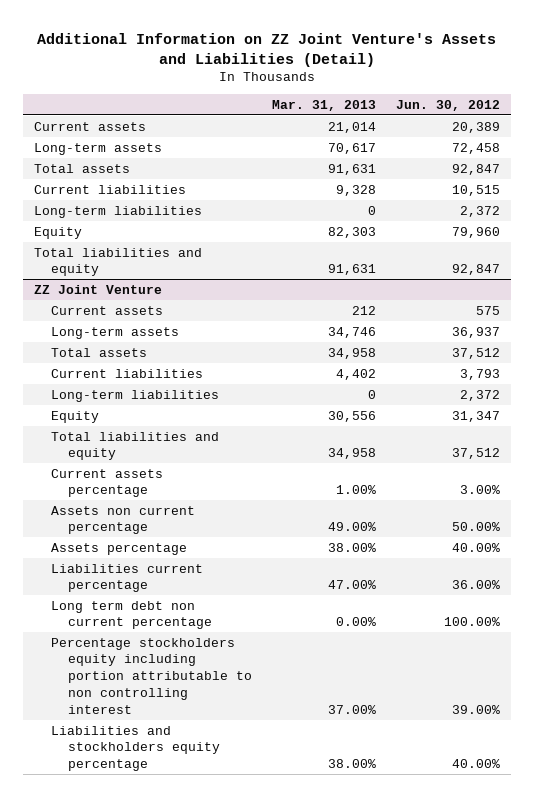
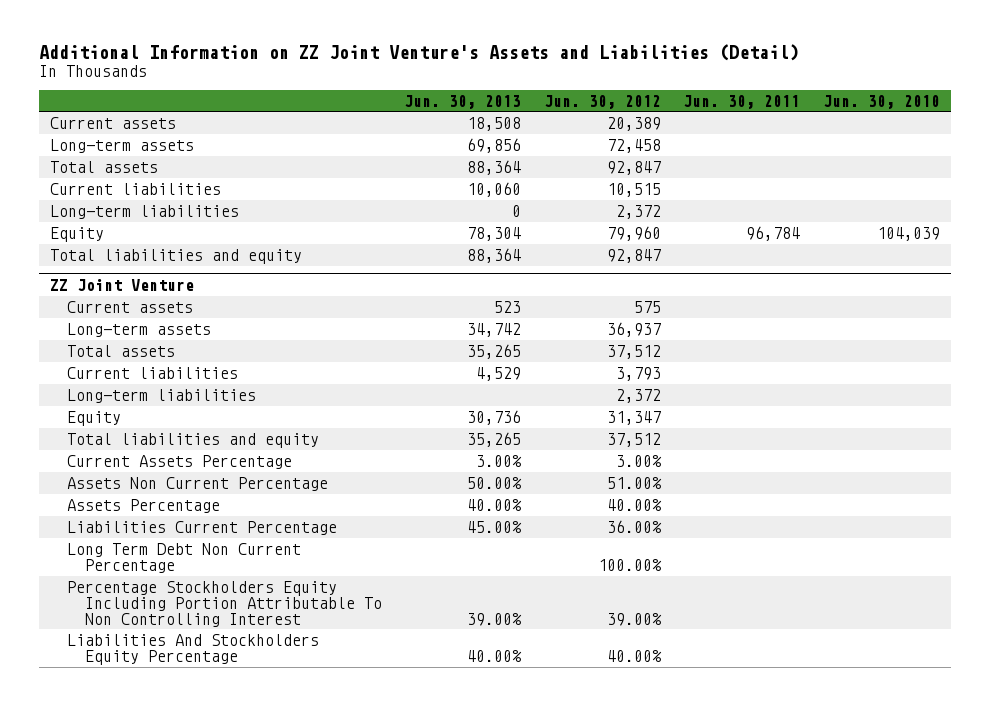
[272,99,377,111] Mar. 31, 2013 -> none
none -> [404,94,522,109] Jun. 30, 2013
none -> [683,94,801,109] Jun. 30, 2011
none -> [822,94,940,109] Jun. 30, 2010
[50,468,163,498] Current assets percentage -> [67,454,293,469] Current Assets Percentage
[50,505,195,535] Assets non current percentage -> [67,476,329,491] Assets Non Current Percentage
[452,522,501,532] 50.00% -> [606,476,662,489] 51.00%
[50,542,187,555] Assets percentage -> [67,498,221,513] Assets Percentage
[50,563,203,593] Liabilities current percentage -> [67,520,338,535] Liabilities Current Percentage
[50,600,213,630] Long term debt non current percentage -> [67,542,302,573] Long Term Debt Non Current Percentage
[50,637,253,714] Percentage stockholders equity including portion attributable to non controlling interest -> [67,580,382,627] Percentage Stockholders Equity Including Portion Attributable To Non Controlling Interest
[50,725,221,772] Liabilities and stockholders equity percentage -> [67,633,320,665] Liabilities And Stockholders Equity Percentage

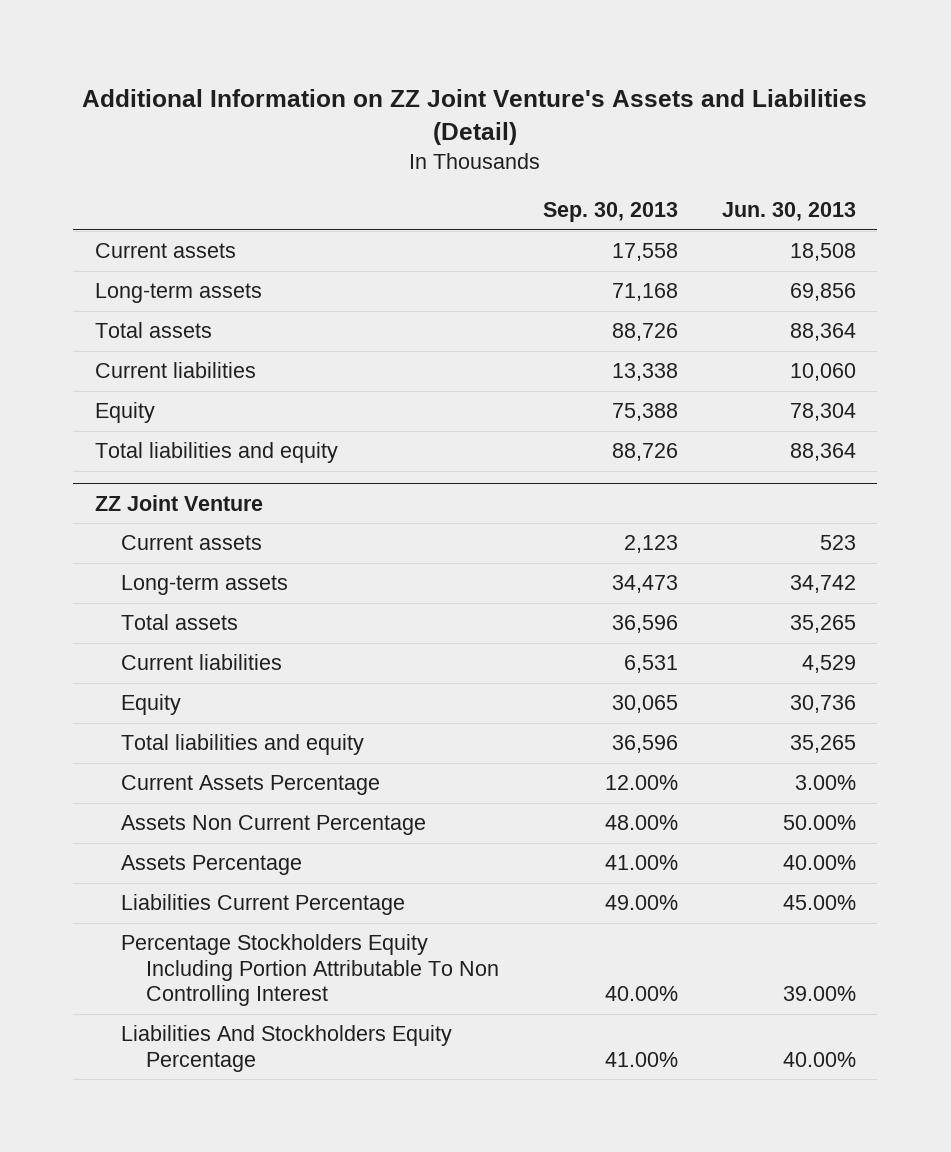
[543,94,661,109] Jun. 30, 2012 -> none
[683,94,801,109] Jun. 30, 2011 -> none
[822,94,940,109] Jun. 30, 2010 -> none
none -> [542,202,678,223] Sep. 30, 2013
[50,204,240,219] Long-term liabilities -> none
[67,388,257,403] Long-term liabilities -> none
[67,542,302,573] Long Term Debt Non Current Percentage -> none

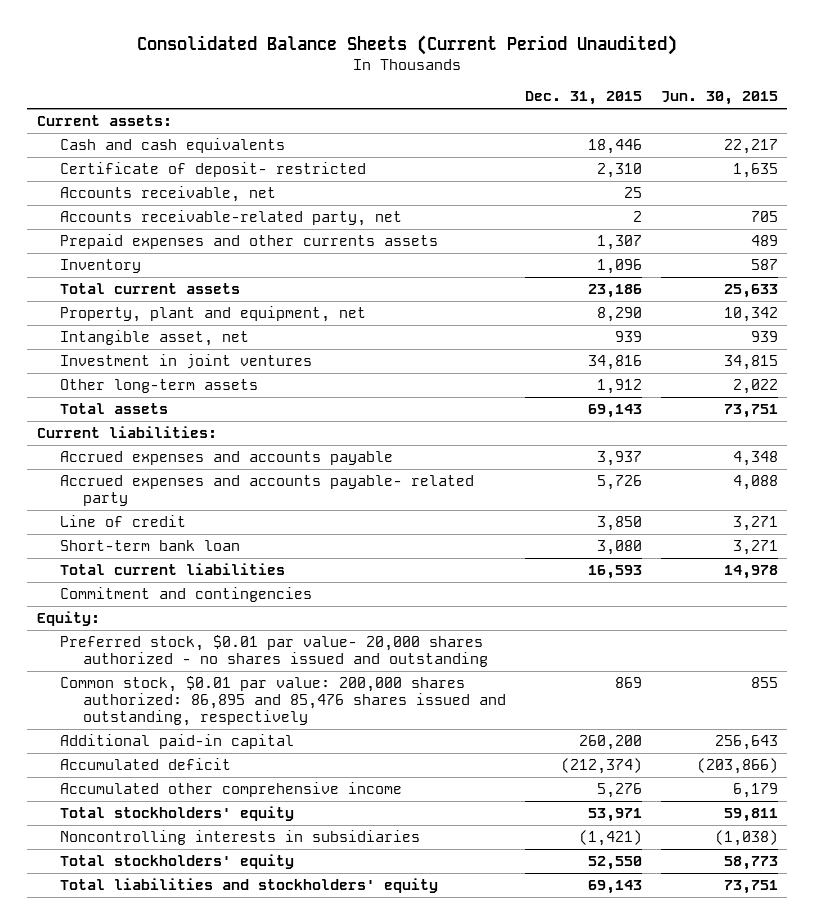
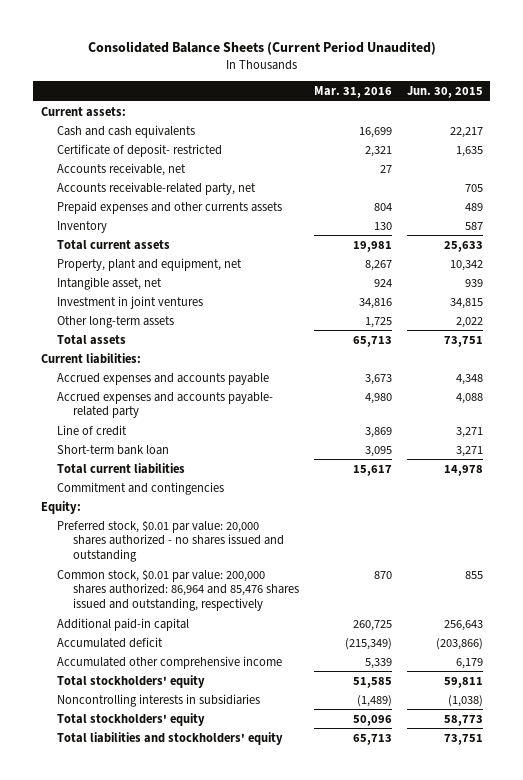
[524,91,642,106] Dec. 31, 2015 -> none
none -> [313,86,392,99] Mar. 31, 2016
[59,635,489,668] Preferred stock, $0.01 par value- 20,000 shares authorized - no shares issued and outstanding -> [56,519,284,563] Preferred stock, $0.01 par value: 20,000 shares authorized - no shares issued and outstanding
[59,676,507,727] Common stock, $0.01 par value: 200,000 shares authorized: 86,895 and 85,476 shares issued and outstanding, respectively -> [56,568,299,612] Common stock, $0.01 par value: 200,000 shares authorized: 86,964 and 85,476 shares issued and outstanding, respectively

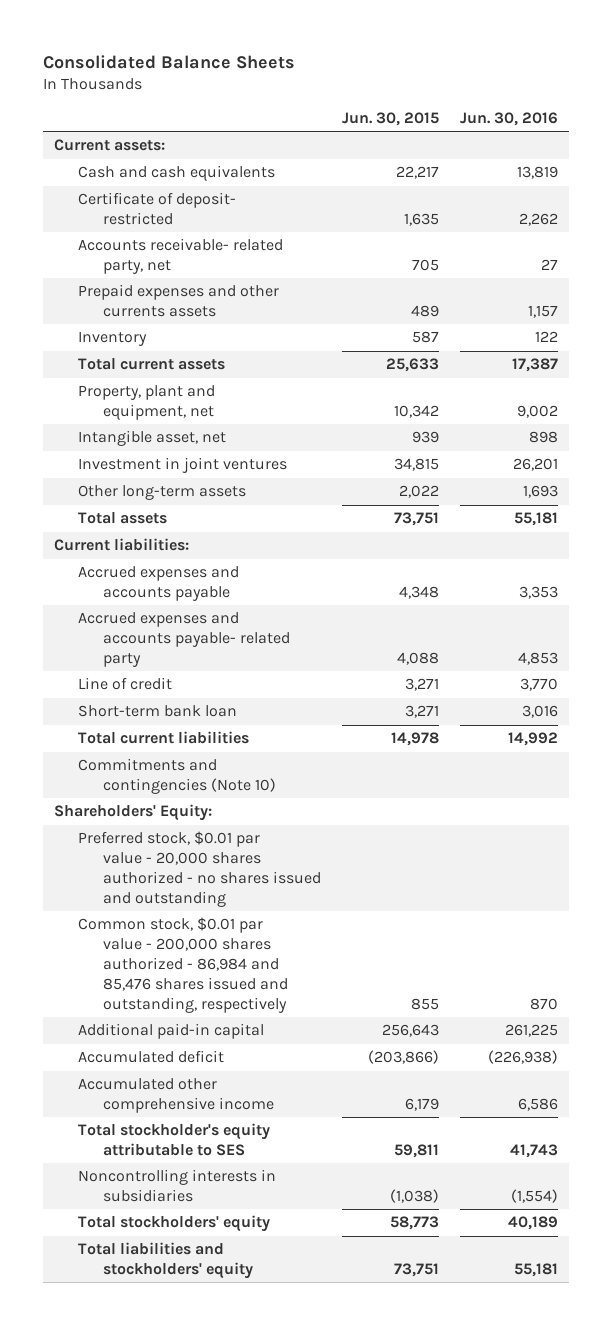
[87,41,436,56] Consolidated Balance Sheets (Current Period Unaudited) -> [43,54,296,69] Consolidated Balance Sheets
[313,86,392,99] Mar. 31, 2016 -> none
none -> [460,112,559,127] Jun. 30, 2016
[56,162,186,176] Accounts receivable, net -> none
[56,181,256,195] Accounts receivable-related party, net -> [78,238,284,275] Accounts receivable- related party, net
[56,481,224,495] Commitment and contingencies -> [78,758,277,795] Commitments and contingencies (Note 10)
[40,500,81,514] Equity: -> [53,804,212,822] Shareholders' Equity:
[56,519,284,563] Preferred stock, $0.01 par value: 20,000 shares authorized - no shares issued and outstanding -> [78,831,322,907] Preferred stock, $0.01 par value - 20,000 shares authorized - no shares issued and outstanding
[56,568,299,612] Common stock, $0.01 par value: 200,000 shares authorized: 86,964 and 85,476 shares issued and outstanding, respectively -> [78,917,289,1013] Common stock, $0.01 par value - 200,000 shares authorized - 86,984 and 85,476 shares issued and outstanding, respectively
[56,674,205,688] Total stockholders' equity -> [78,1123,271,1157] Total stockholder's equity attributable to SES

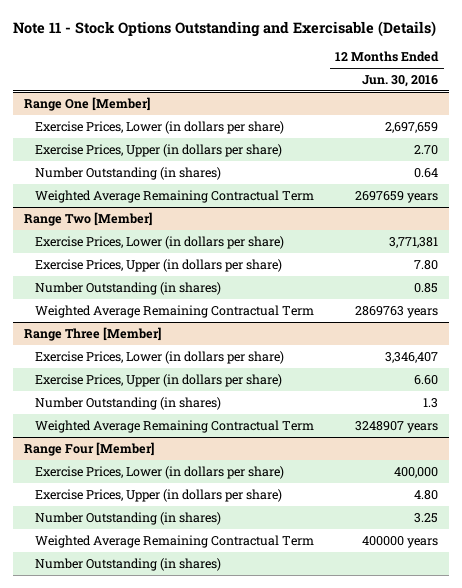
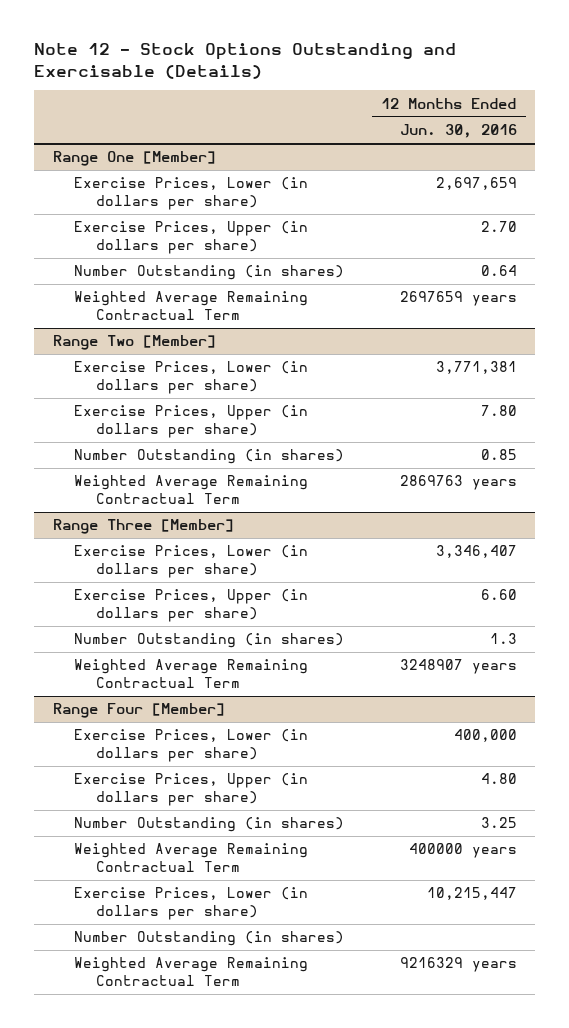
[13,20,437,37] Note 11 - Stock Options Outstanding and Exercisable (Details) -> [33,43,456,79] Note 12 - Stock Options Outstanding and Exercisable (Details)
none -> [74,887,309,920] Exercise Prices, Lower (in dollars per share)
none -> [74,957,309,986] Weighted Average Remaining Contractual Term

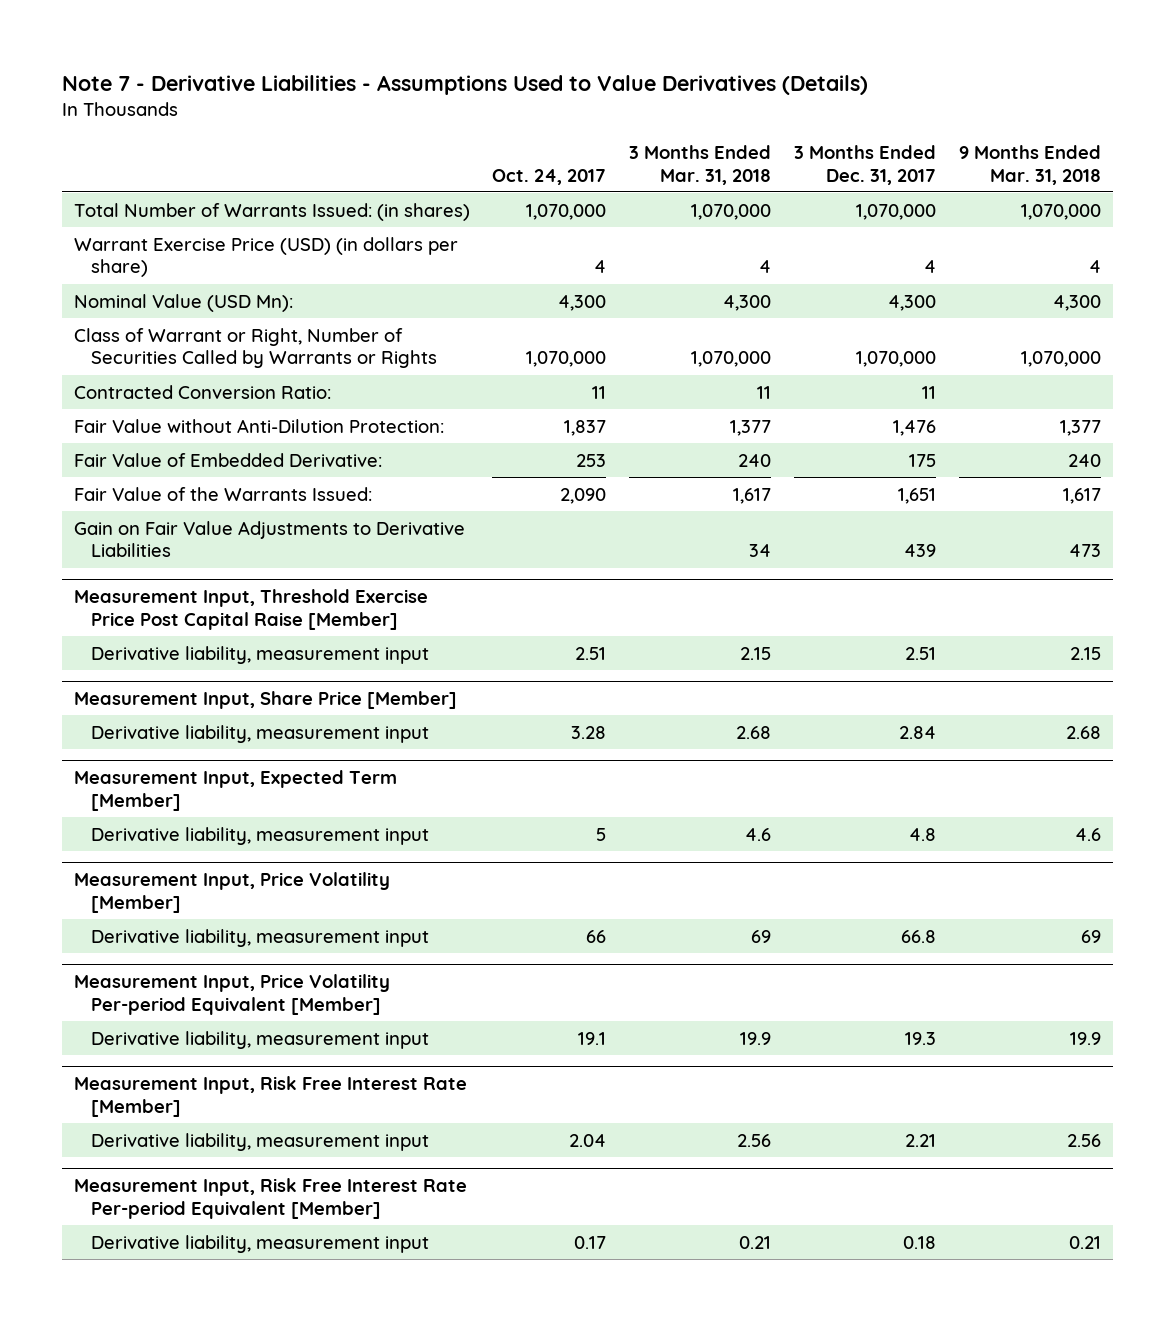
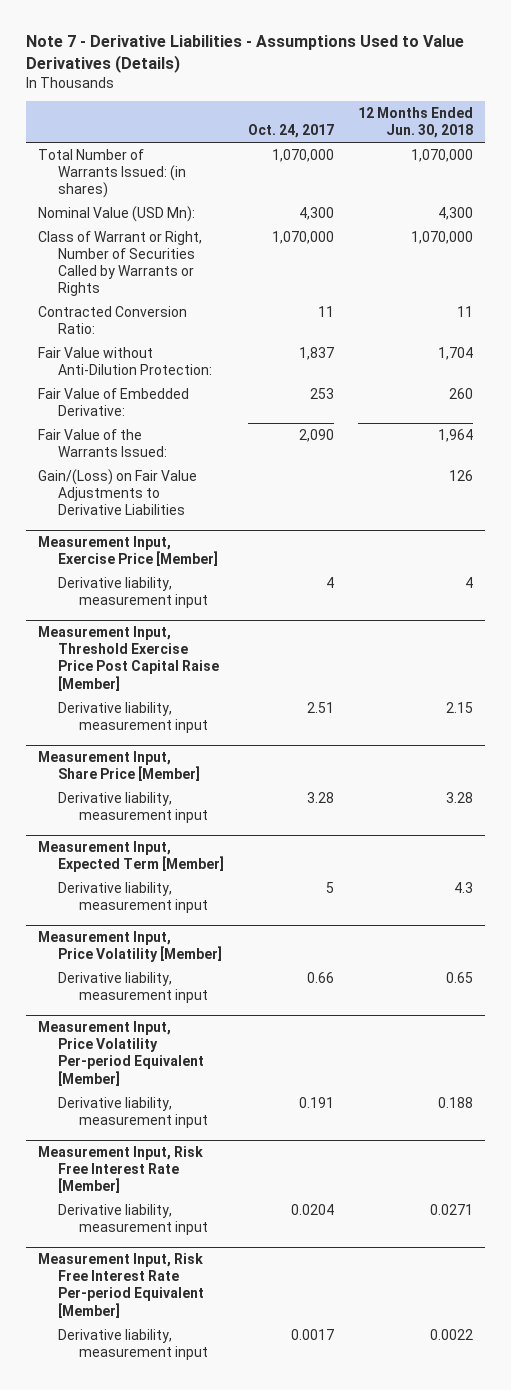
[629,144,772,185] 3 Months Ended Mar. 31, 2018 -> none
[794,144,937,185] 3 Months Ended Dec. 31, 2017 -> none
[959,144,1102,185] 9 Months Ended Mar. 31, 2018 -> none
none -> [358,107,474,139] 12 Months Ended Jun. 30, 2018
[73,236,458,278] Warrant Exercise Price (USD) (in dollars per share) -> none
[73,520,465,558] Gain on Fair Value Adjustments to Derivative Liabilities -> [37,468,197,515] Gain/(Loss) on Fair Value Adjustments to Derivative Liabilities
none -> [37,536,219,567] Measurement Input, Exercise Price [Member]
none -> [58,576,209,608] Derivative liability, measurement input
[586,929,607,943] 66 -> [307,971,335,983] 0.66
[578,1031,607,1045] 19.1 -> [299,1096,335,1108] 0.191
[569,1133,607,1147] 2.04 -> [291,1203,335,1215] 0.0204
[574,1235,607,1249] 0.17 -> [291,1328,335,1340] 0.0017

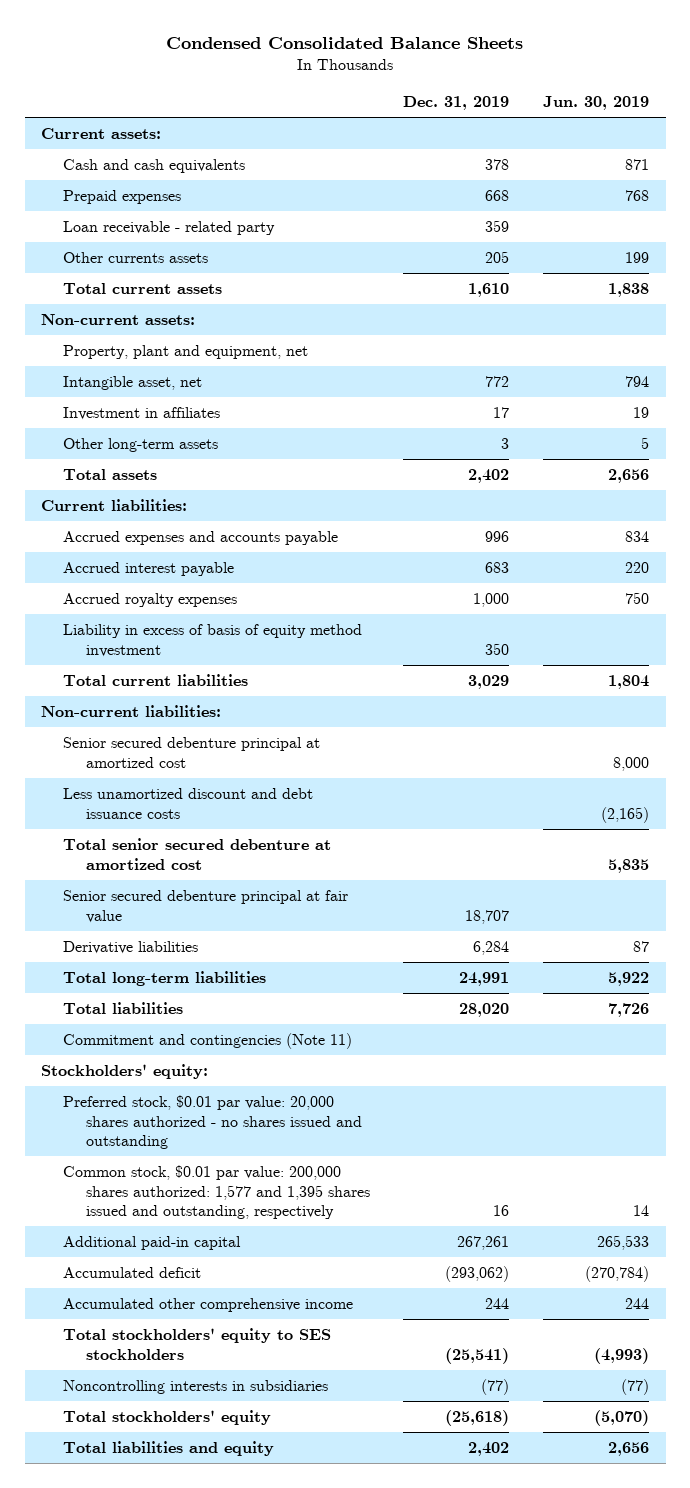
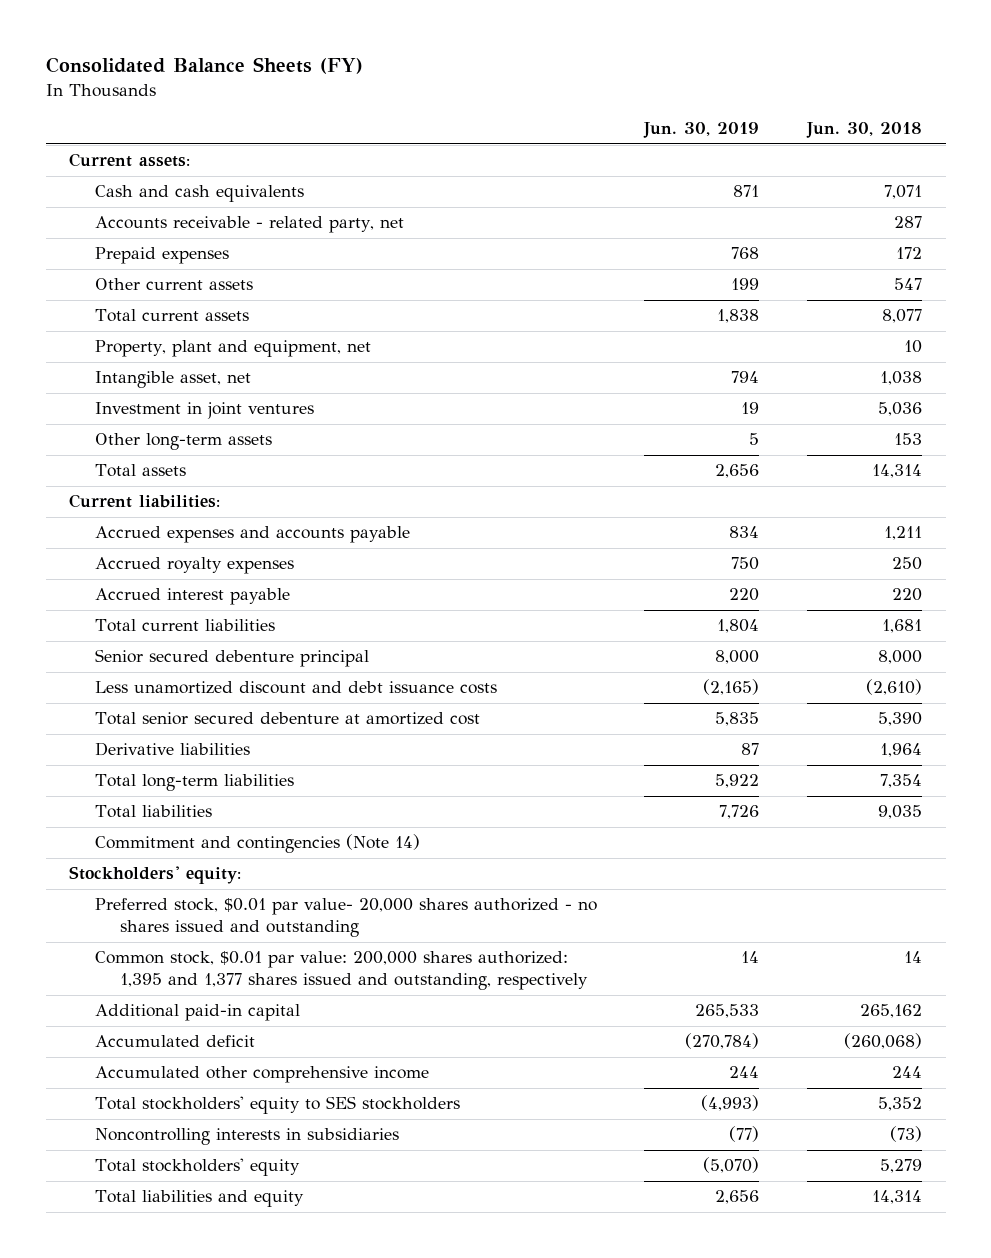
[166,37,524,50] Condensed Consolidated Balance Sheets -> [45,57,363,75] Consolidated Balance Sheets (FY)
[403,96,510,111] Dec. 31, 2019 -> none
none -> [805,122,922,139] Jun. 30, 2018
none -> [94,216,404,234] Accounts receivable - related party, net
[63,221,276,236] Loan receivable - related party -> none
[63,252,209,264] Other currents assets -> [94,278,253,291] Other current assets
[41,314,196,326] Non-current assets: -> none
[63,407,221,421] Investment in affiliates -> [94,402,314,420] Investment in joint ventures
[63,624,363,657] Liability in excess of basis of equity method investment -> none
[63,562,235,577] Accrued interest payable -> [94,588,290,606] Accrued interest payable
[41,705,222,718] Non-current liabilities: -> none
[63,737,321,768] Senior secured debenture principal at amortized cost -> [94,649,369,668] Senior secured debenture principal
[63,890,349,923] Senior secured debenture principal at fair value -> none
[63,1033,353,1050] Commitment and contingencies (Note 11) -> [94,834,420,854] Commitment and contingencies (Note 14)
[63,1095,362,1150] Preferred stock, $0.01 par value: 20,000 shares authorized - no shares issued and outstanding -> [94,898,597,938] Preferred stock, $0.01 par value- 20,000 shares authorized - no shares issued and outstanding
[63,1165,370,1220] Common stock, $0.01 par value: 200,000 shares authorized: 1,577 and 1,395 shares issued and outstanding, respectively -> [94,951,589,991] Common stock, $0.01 par value: 200,000 shares authorized: 1,395 and 1,377 shares issued and outstanding, respectively

